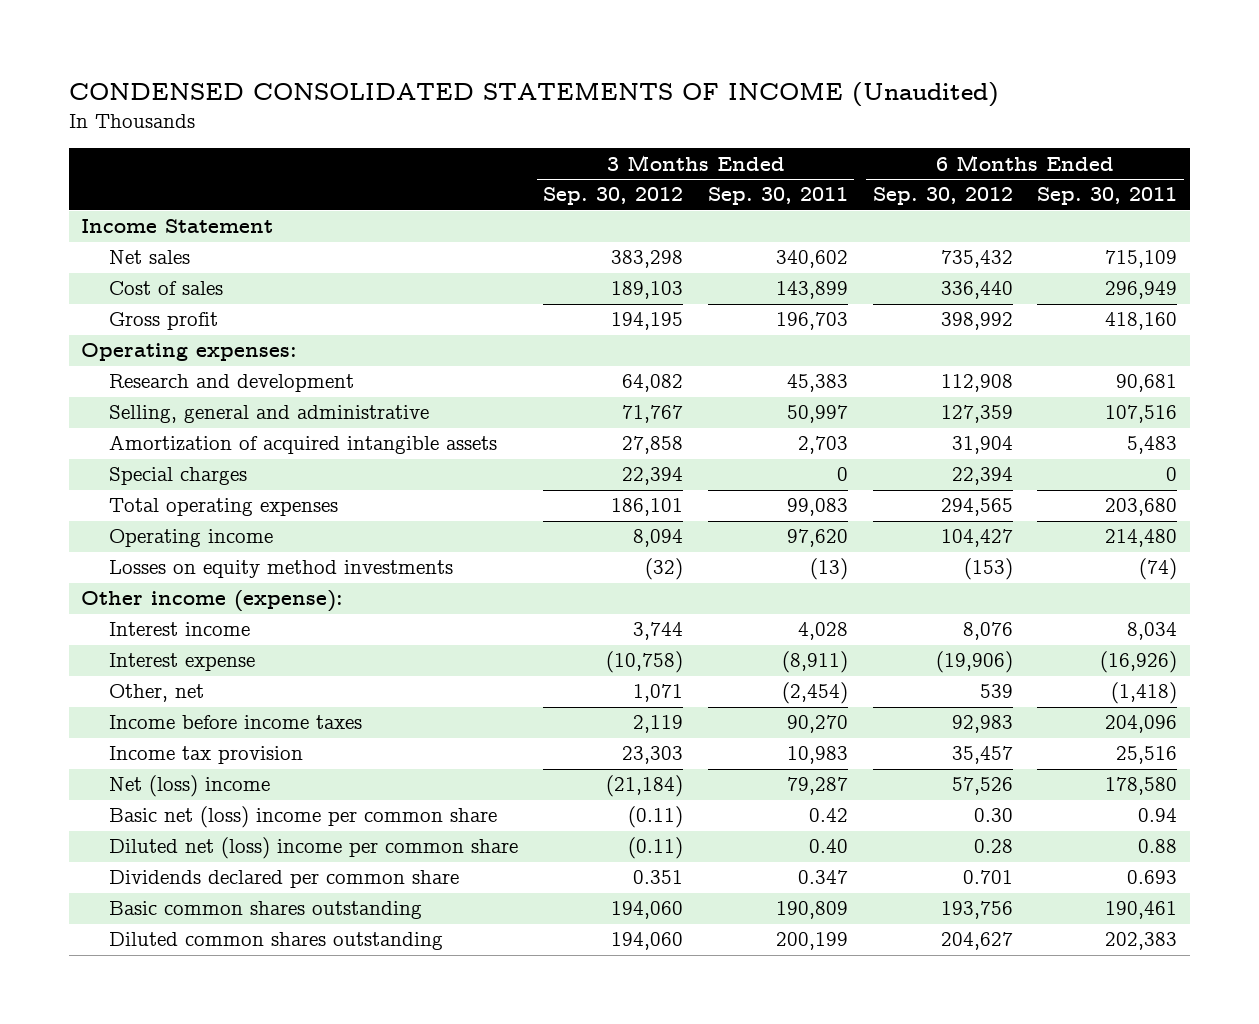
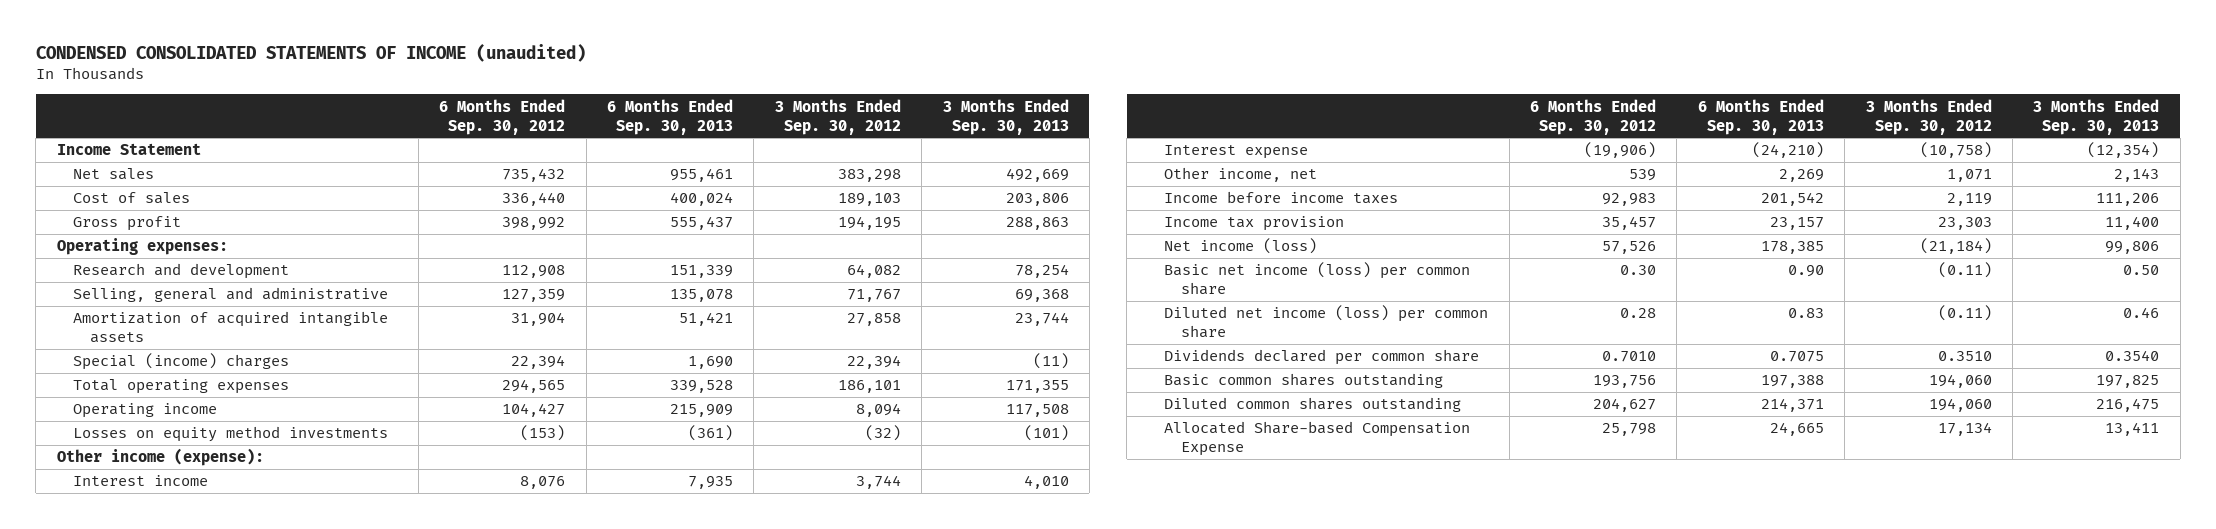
[69,82,1000,108] CONDENSED CONSOLIDATED STATEMENTS OF INCOME (Unaudited) -> [35,44,586,63] CONDENSED CONSOLIDATED STATEMENTS OF INCOME (unaudited)
[707,187,848,206] Sep. 30, 2011 -> none
[1037,187,1178,206] Sep. 30, 2011 -> none
none -> [606,98,733,135] 6 Months Ended Sep. 30, 2013
none -> [942,98,1069,135] 3 Months Ended Sep. 30, 2013
[109,467,248,486] Special charges -> [73,353,290,371] Special (income) charges
[109,684,205,703] Other, net -> [1164,167,1318,183] Other income, net
[109,775,271,798] Net (loss) income -> [1164,238,1318,255] Net income (loss)
[109,806,498,829] Basic net (loss) income per common share -> [1164,262,1471,296] Basic net income (loss) per common share
[109,837,519,860] Diluted net (loss) income per common share -> [1164,305,1489,339] Diluted net income (loss) per common share
[633,870,684,885] 0.351 -> [1937,351,1992,362] 0.3510
[962,870,1013,885] 0.701 -> [1601,351,1656,363] 0.7010
none -> [1164,421,1471,457] Allocated Share-based Compensation Expense

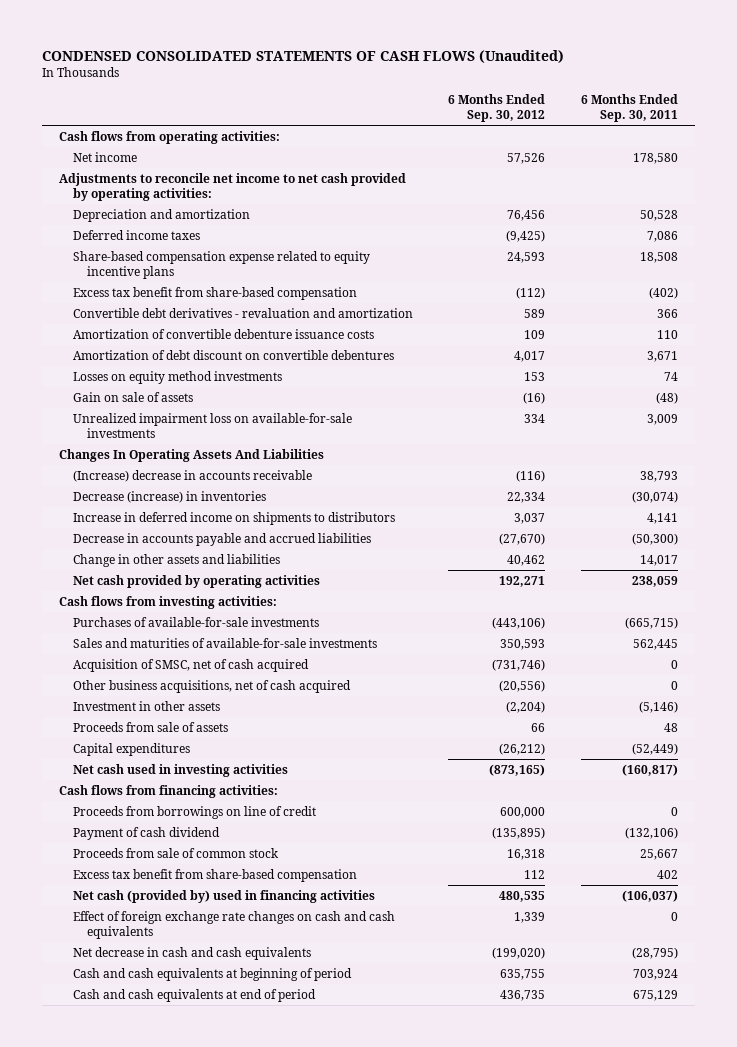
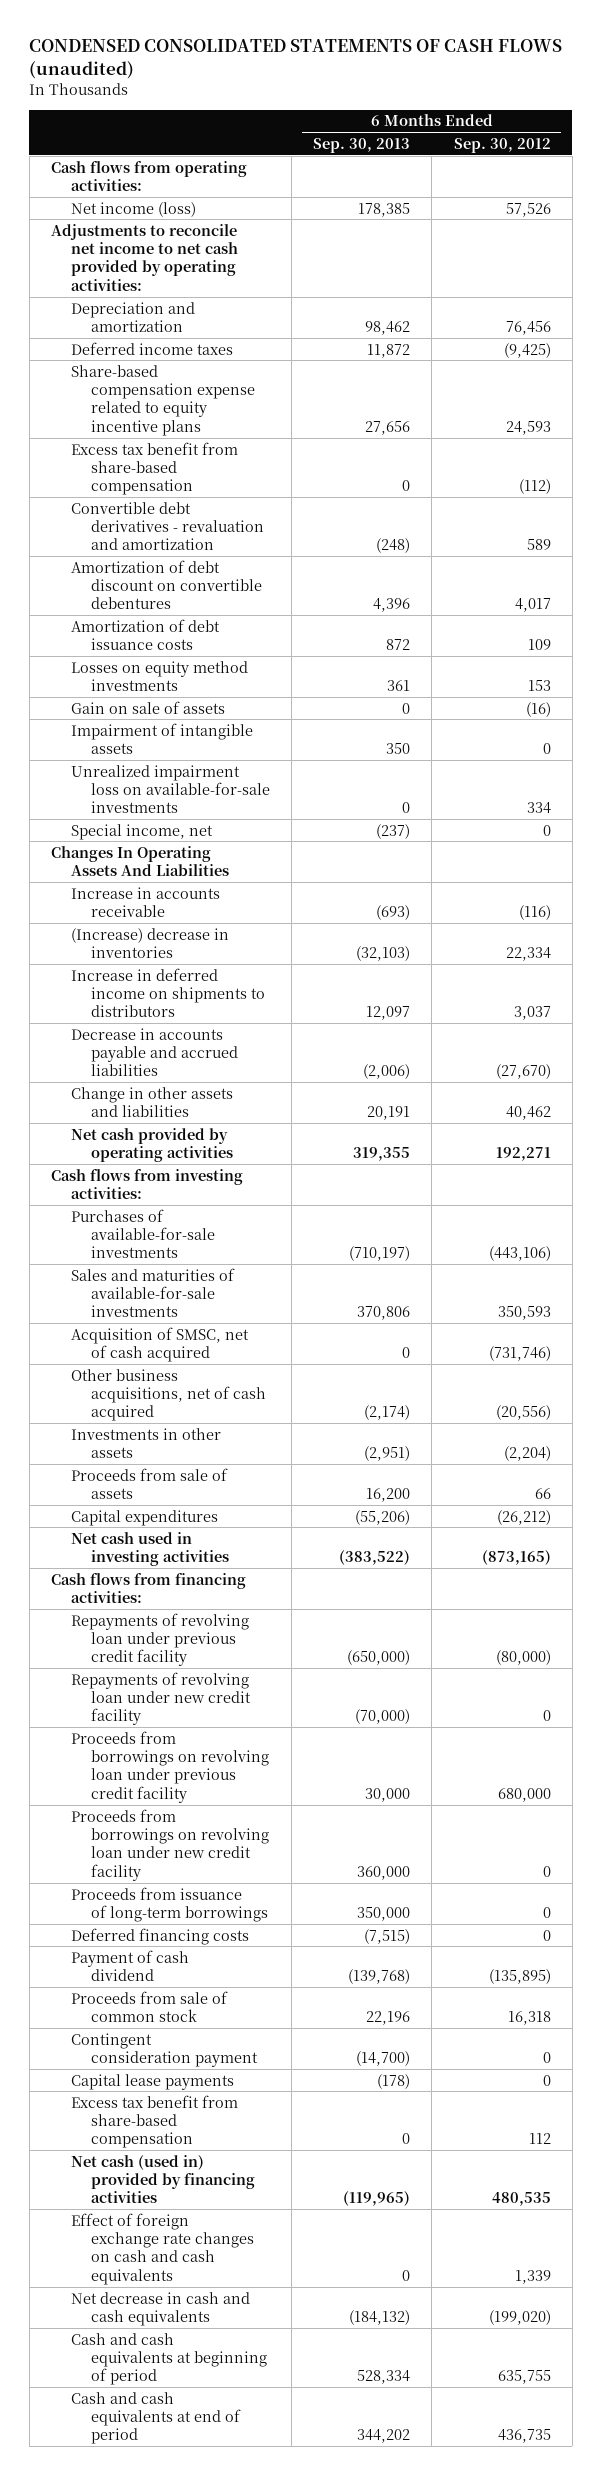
[41,49,564,63] CONDENSED CONSOLIDATED STATEMENTS OF CASH FLOWS (Unaudited) -> [29,38,563,79] CONDENSED CONSOLIDATED STATEMENTS OF CASH FLOWS (unaudited)
[580,93,678,122] 6 Months Ended Sep. 30, 2011 -> none
none -> [313,137,411,153] Sep. 30, 2013
[73,151,138,162] Net income -> [70,201,196,217] Net income (loss)
[73,328,375,339] Amortization of convertible debenture issuance costs -> none
none -> [70,618,220,651] Amortization of debt issuance costs
none -> [70,722,253,755] Impairment of intangible assets
none -> [70,823,213,840] Special income, net
[73,469,313,482] (Increase) decrease in accounts receivable -> [70,886,220,918] Increase in accounts receivable
[73,490,267,503] Decrease (increase) in inventories -> [70,927,229,959] (Increase) decrease in inventories
[73,700,221,711] Investment in other assets -> [70,1427,221,1459] Investments in other assets
[73,805,317,819] Proceeds from borrowings on line of credit -> none
none -> [70,1612,249,1667] Repayments of revolving loan under previous credit facility
none -> [70,1671,251,1726] Repayments of revolving loan under new credit facility
none -> [70,1730,269,1803] Proceeds from borrowings on revolving loan under previous credit facility
none -> [70,1808,269,1881] Proceeds from borrowings on revolving loan under new credit facility
none -> [70,1886,268,1923] Proceeds from issuance of long-term borrowings
none -> [70,1927,249,1945] Deferred financing costs
none -> [70,2032,258,2068] Contingent consideration payment
none -> [70,2073,234,2090] Capital lease payments
[73,889,376,903] Net cash (provided by) used in financing activities -> [70,2154,255,2204] Net cash (used in) provided by financing activities

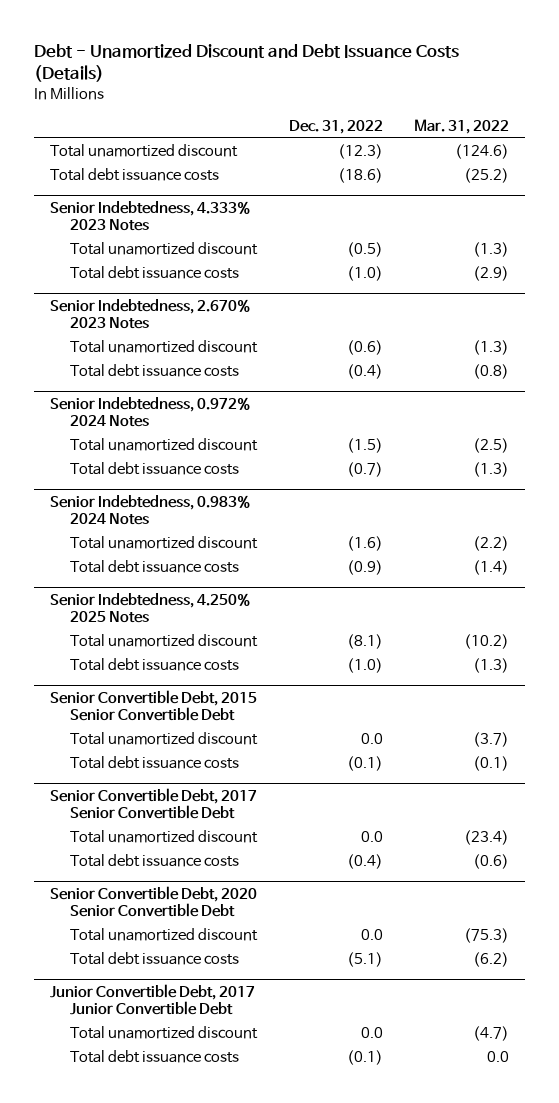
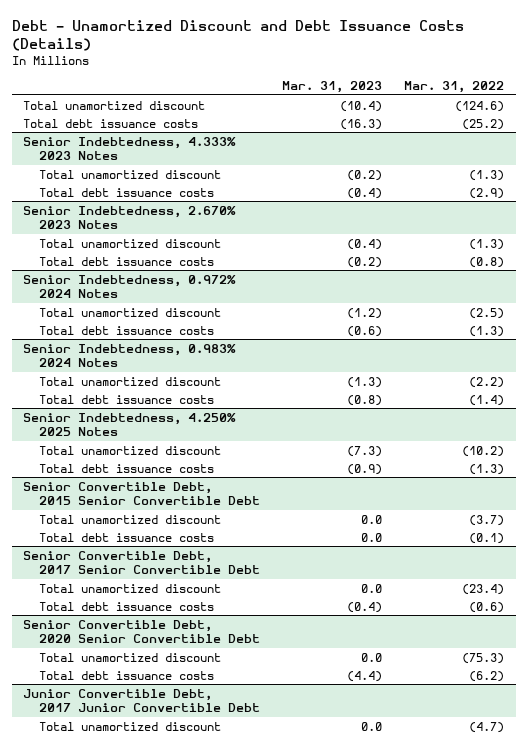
[288,119,383,134] Dec. 31, 2022 -> none
none -> [282,81,383,94] Mar. 31, 2023
[70,1050,240,1064] Total debt issuance costs -> none

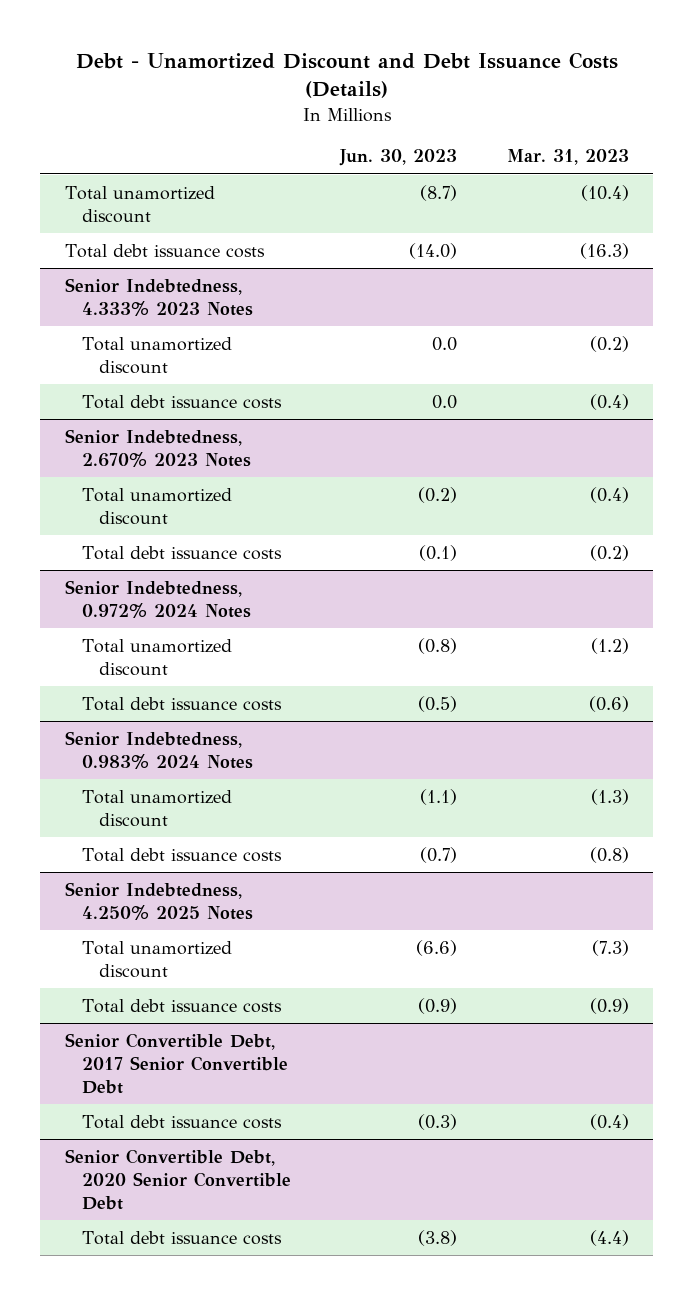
[404,81,505,94] Mar. 31, 2022 -> none
none -> [339,149,458,167] Jun. 30, 2023
[23,481,260,506] Senior Convertible Debt, 2015 Senior Convertible Debt -> none
[38,514,221,524] Total unamortized discount -> none
[38,532,214,542] Total debt issuance costs -> none
[38,583,221,593] Total unamortized discount -> none
[38,652,221,662] Total unamortized discount -> none
[23,688,260,713] Junior Convertible Debt, 2017 Junior Convertible Debt -> none
[38,721,221,731] Total unamortized discount -> none

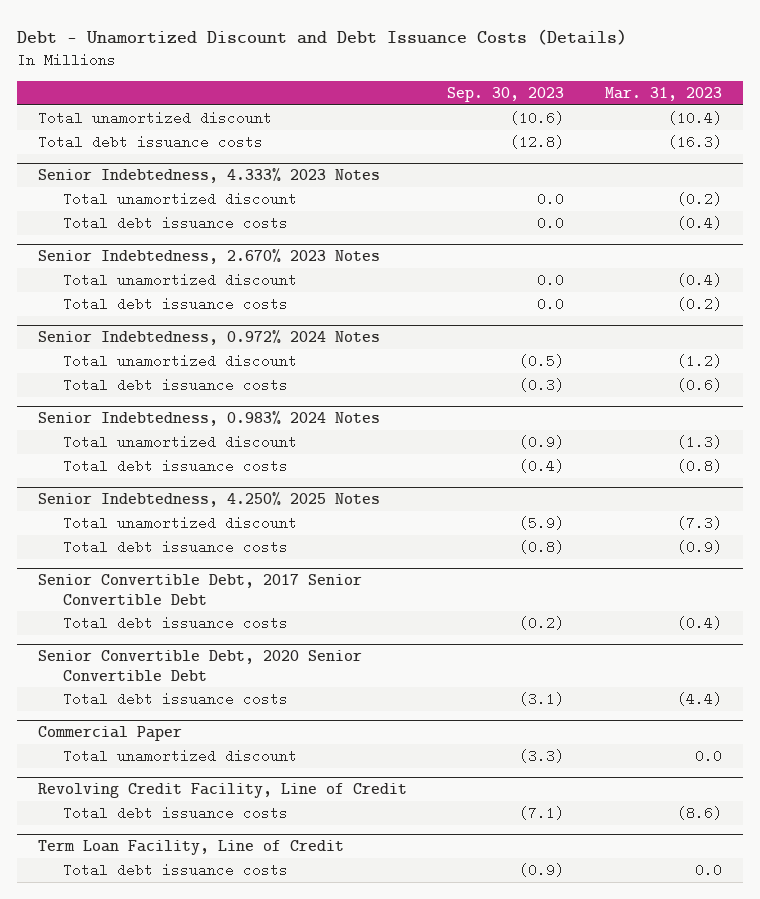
[339,149,458,167] Jun. 30, 2023 -> none
none -> [447,86,565,102] Sep. 30, 2023
none -> [37,726,182,742] Commercial Paper
none -> [62,748,297,763] Total unamortized discount
none -> [37,783,407,799] Revolving Credit Facility, Line of Credit
none -> [62,805,288,820] Total debt issuance costs
none -> [37,840,344,856] Term Loan Facility, Line of Credit
none -> [62,862,288,877] Total debt issuance costs

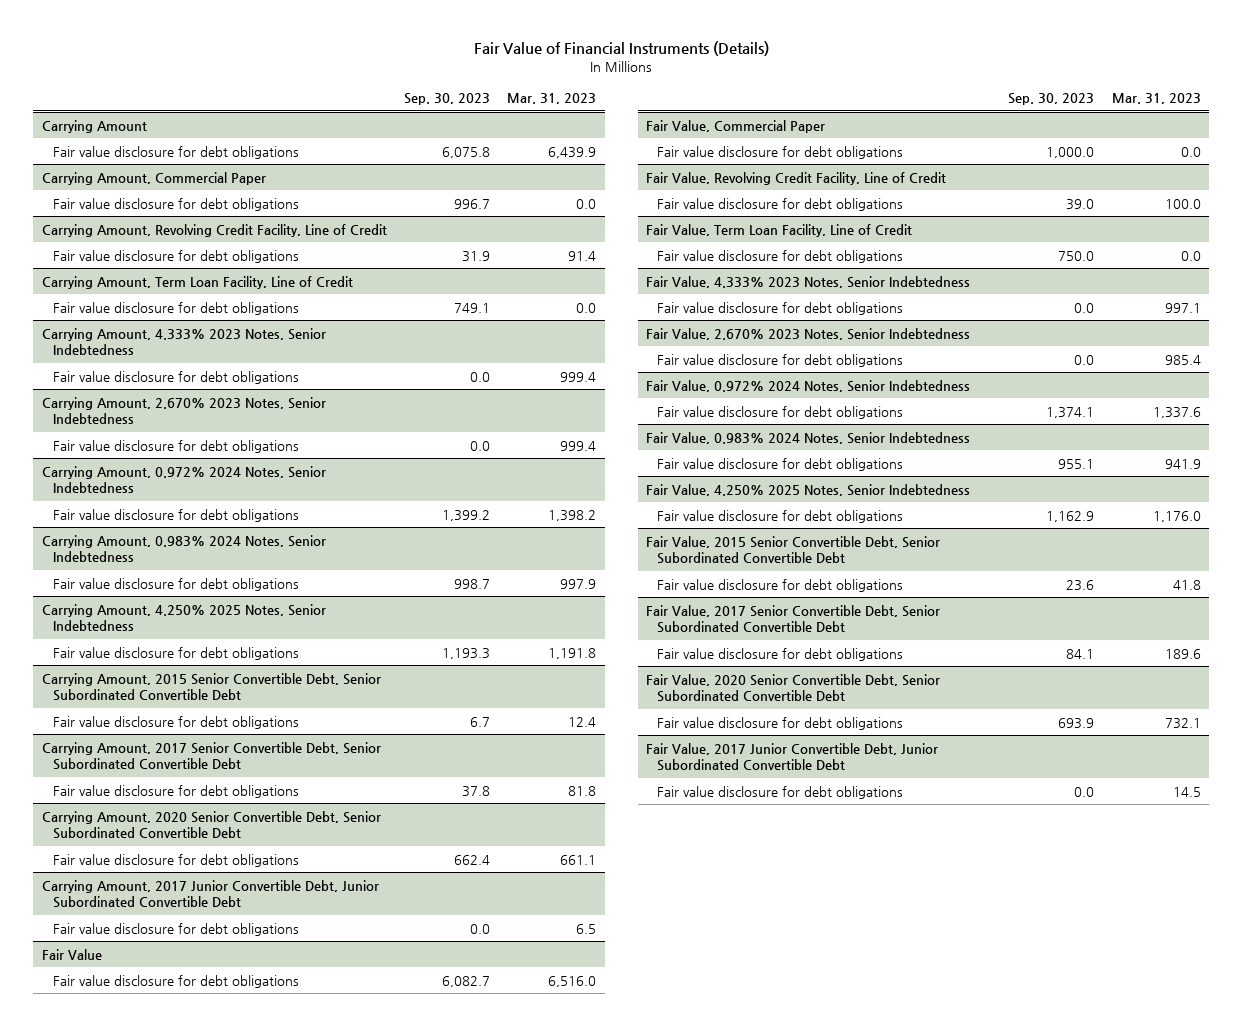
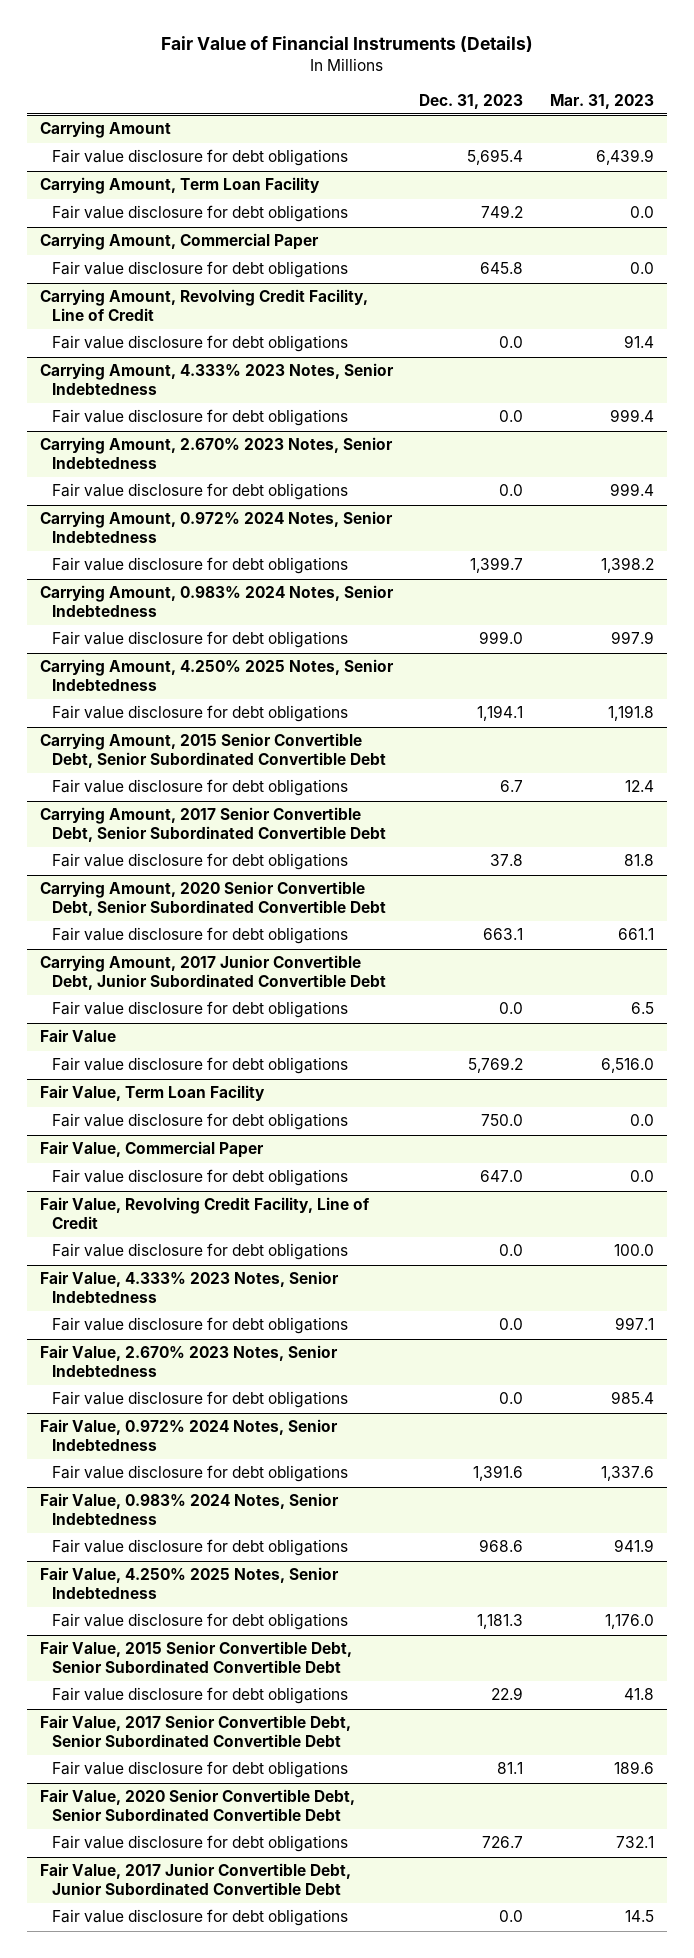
[403,92,490,105] Sep. 30, 2023 -> none
none -> [419,93,524,109] Dec. 31, 2023
none -> [39,177,320,195] Carrying Amount, Term Loan Facility
none -> [51,205,348,223] Fair value disclosure for debt obligations
[41,275,353,289] Carrying Amount, Term Loan Facility, Line of Credit -> none
[52,301,299,315] Fair value disclosure for debt obligations -> none
none -> [39,1085,265,1102] Fair Value, Term Loan Facility
none -> [51,1113,348,1131] Fair value disclosure for debt obligations
[646,223,913,237] Fair Value, Term Loan Facility, Line of Credit -> none
[657,249,904,263] Fair value disclosure for debt obligations -> none

